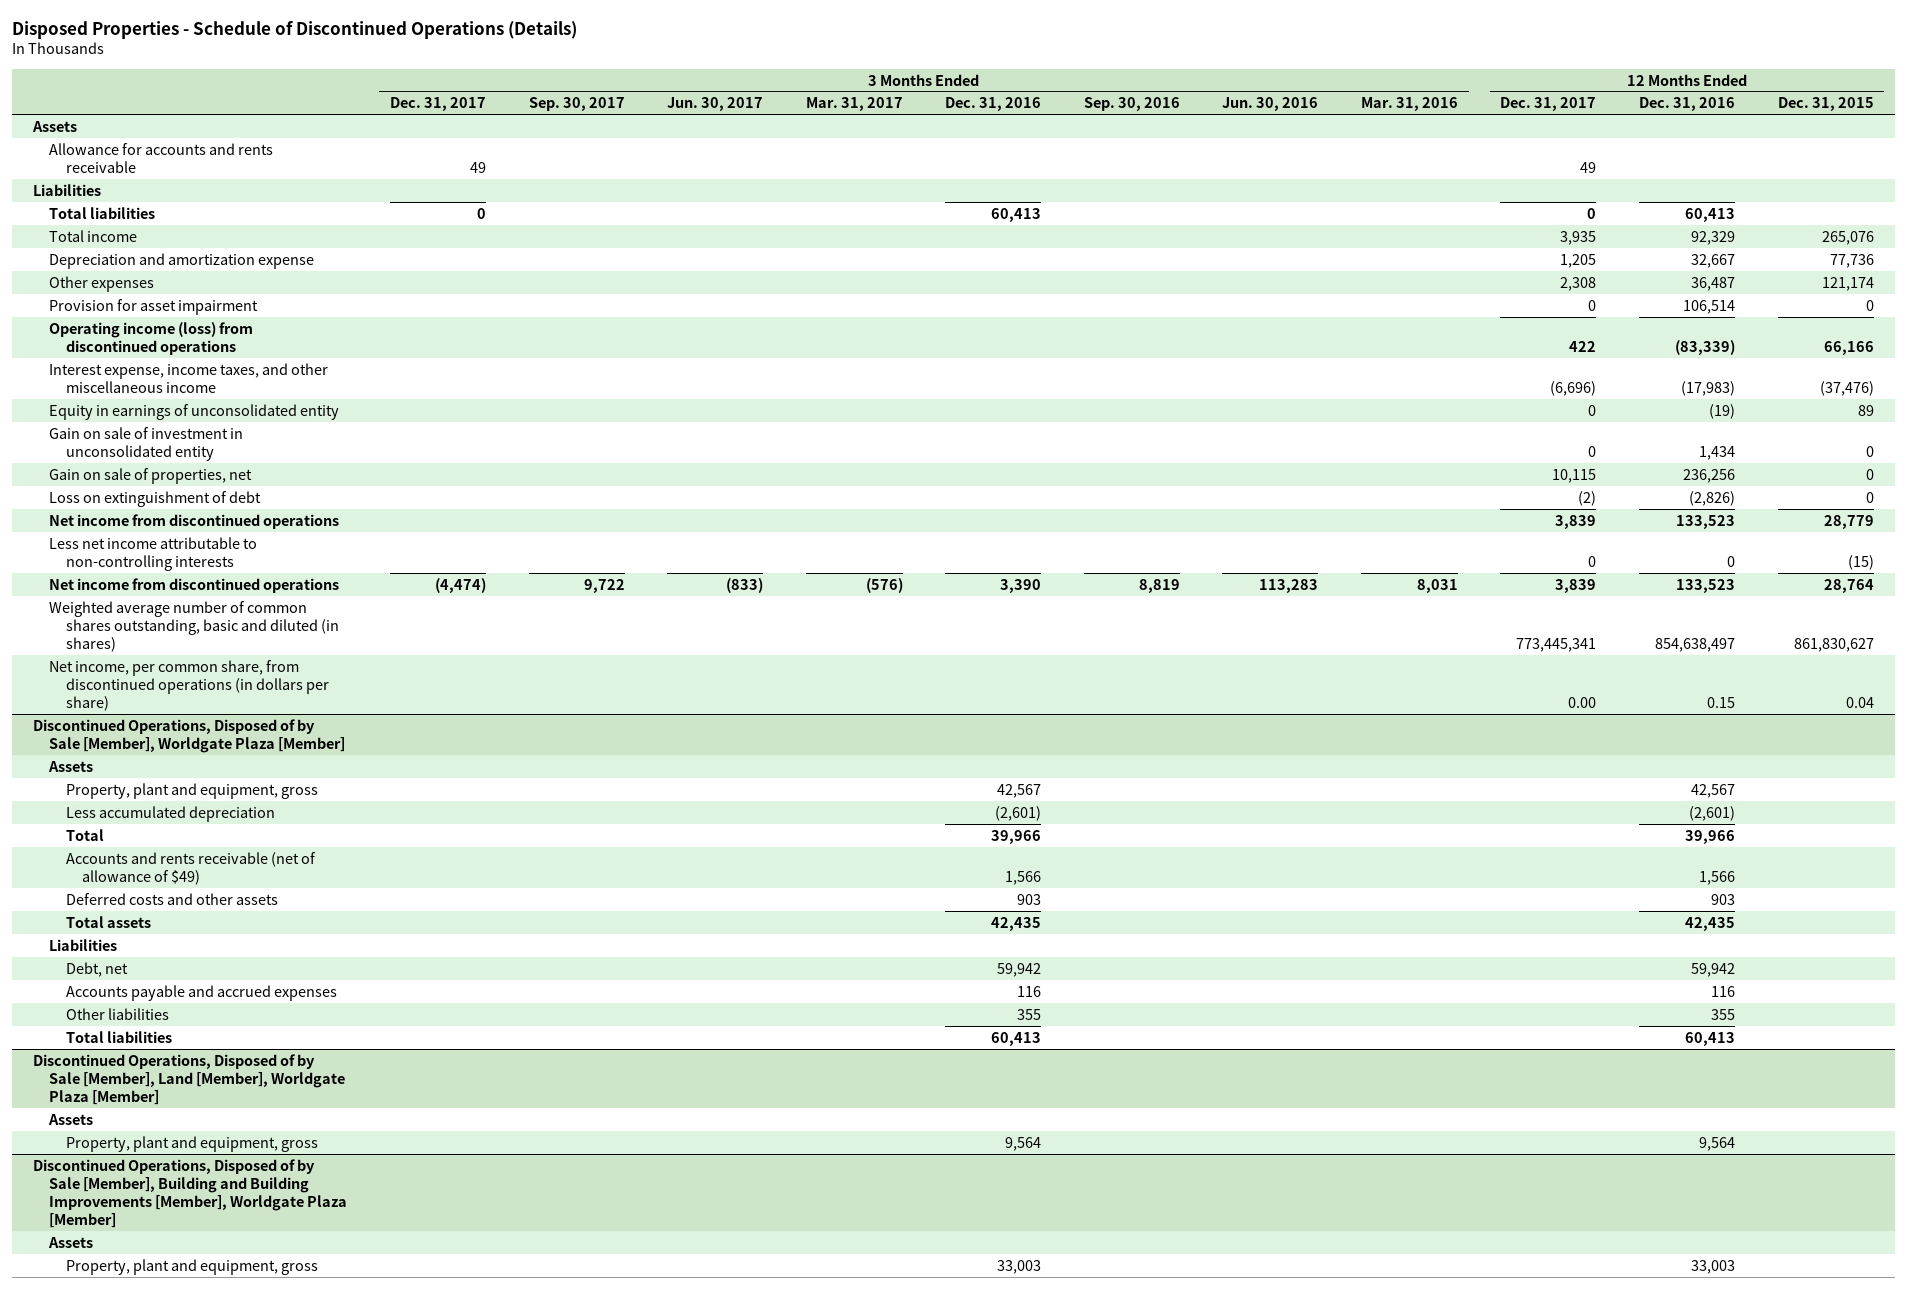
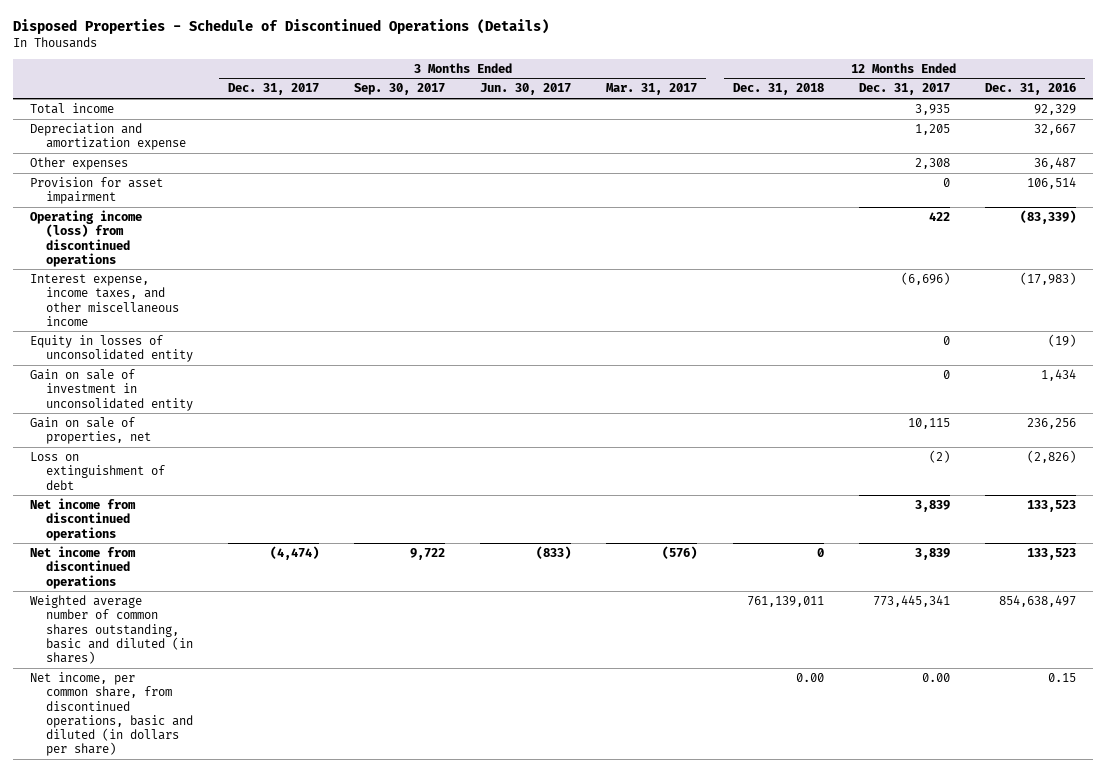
[945,97,1042,112] Dec. 31, 2016 -> none
[1083,97,1180,112] Sep. 30, 2016 -> none
[1222,97,1319,112] Jun. 30, 2016 -> none
[1360,97,1458,112] Mar. 31, 2016 -> none
[1777,97,1874,112] Dec. 31, 2015 -> none
none -> [732,83,824,96] Dec. 31, 2018
[32,120,78,132] Assets -> none
[49,142,274,173] Allowance for accounts and rents receivable -> none
[33,183,102,196] Liabilities -> none
[49,206,156,219] Total liabilities -> none
[49,403,340,420] Equity in earnings of unconsolidated entity -> [30,334,193,363] Equity in losses of unconsolidated entity
[49,536,258,571] Less net income attributable to non-controlling interests -> none
[33,718,346,753] Discontinued Operations, Disposed of by Sale [Member], Worldgate Plaza [Member] -> none
[48,760,94,772] Assets -> none
[65,782,318,799] Property, plant and equipment, gross -> none
[65,805,275,822] Less accumulated depreciation -> none
[65,828,104,841] Total -> none
[65,851,316,885] Accounts and rents receivable (net of allowance of $49) -> none
[65,892,278,905] Deferred costs and other assets -> none
[65,915,151,928] Total assets -> none
[49,938,118,951] Liabilities -> none
[65,961,128,977] Debt, net -> none
[65,984,337,1001] Accounts payable and accrued expenses -> none
[65,1007,169,1020] Other liabilities -> none
[65,1030,172,1043] Total liabilities -> none
[33,1053,346,1105] Discontinued Operations, Disposed of by Sale [Member], Land [Member], Worldgate Plaza [Member] -> none
[48,1113,94,1125] Assets -> none
[65,1135,318,1152] Property, plant and equipment, gross -> none
[33,1158,348,1228] Discontinued Operations, Disposed of by Sale [Member], Building and Building Improvements [Member], Worldgate Plaza [Member] -> none
[48,1236,94,1248] Assets -> none
[65,1258,318,1275] Property, plant and equipment, gross -> none
[49,659,329,711] Net income, per common share, from discontinued operations (in dollars per share) -> [30,671,193,757] Net income, per common share, from discontinued operations, basic and diluted (in dollars per share)

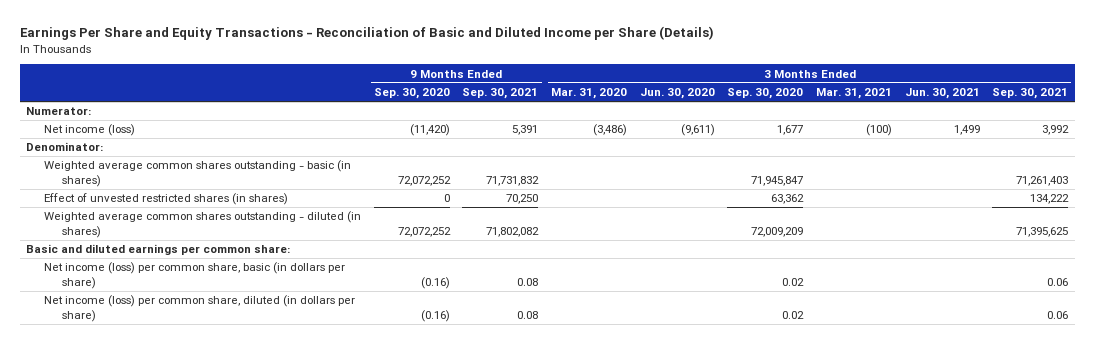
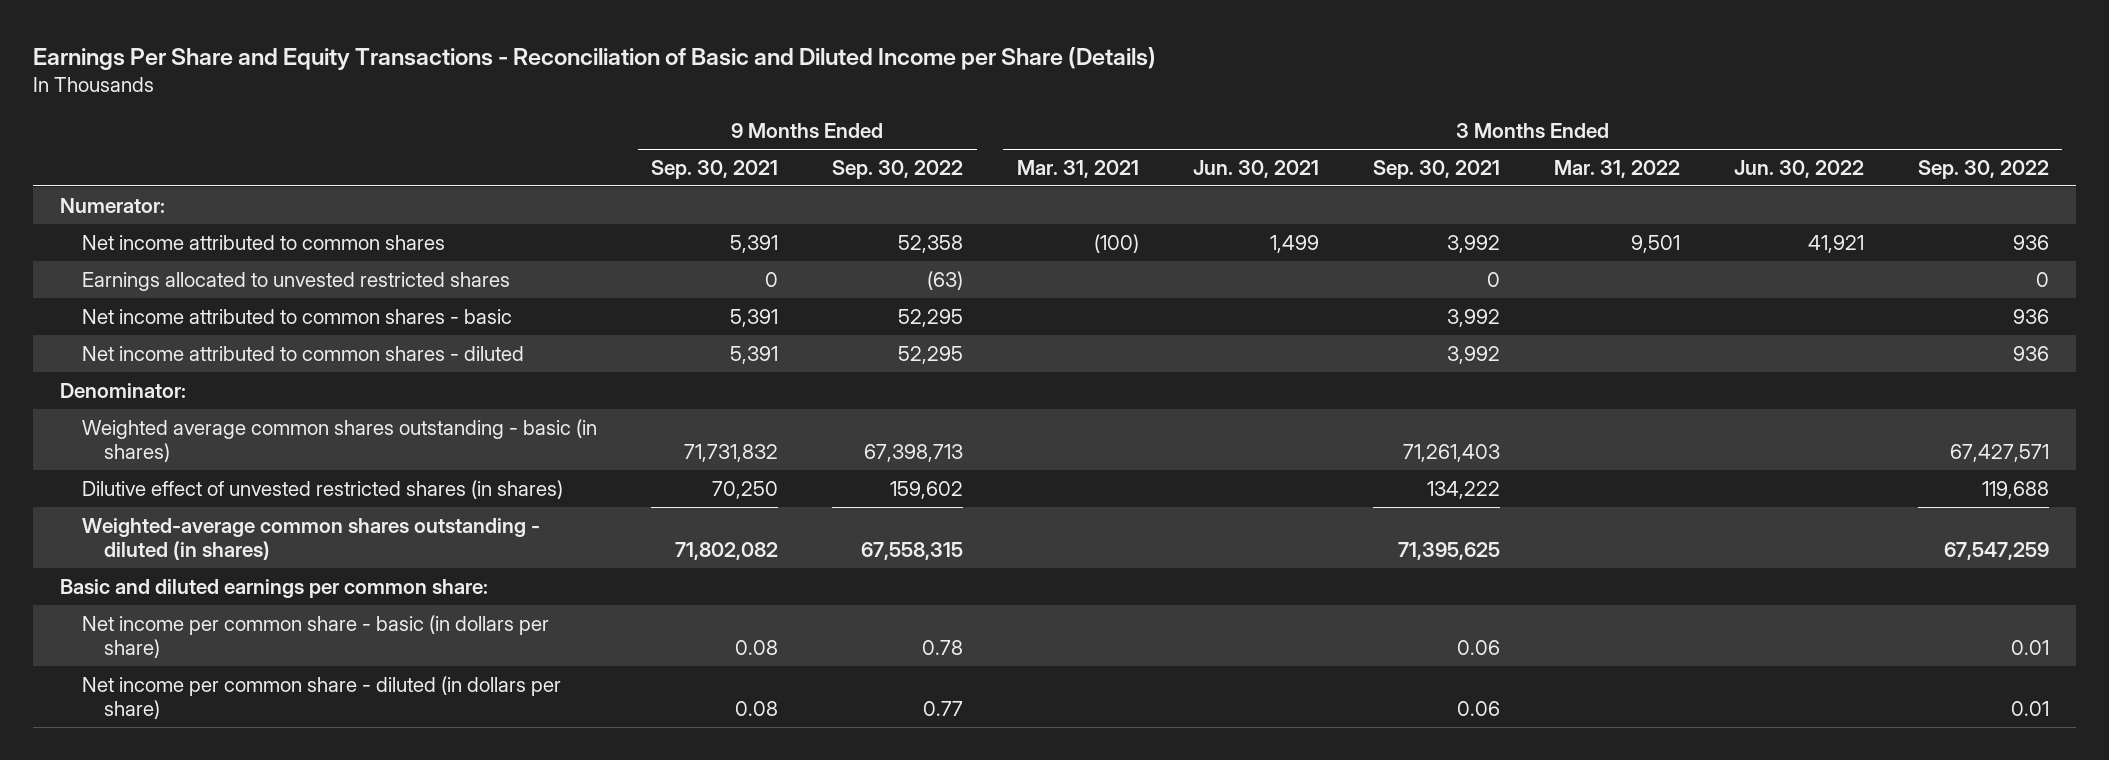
[373,87,450,99] Sep. 30, 2020 -> none
[551,87,628,99] Mar. 31, 2020 -> none
[639,87,715,99] Jun. 30, 2020 -> none
[727,87,804,99] Sep. 30, 2020 -> none
none -> [832,159,964,179] Sep. 30, 2022
none -> [1553,159,1680,178] Mar. 31, 2022
none -> [1733,159,1864,178] Jun. 30, 2022
none -> [1917,159,2049,179] Sep. 30, 2022
[44,124,136,137] Net income (loss) -> [82,234,446,250] Net income attributed to common shares
none -> [82,271,511,291] Earnings allocated to unvested restricted shares
none -> [82,308,513,324] Net income attributed to common shares - basic
none -> [82,345,525,361] Net income attributed to common shares - diluted
[44,193,289,206] Effect of unvested restricted shares (in shares) -> [82,479,564,499] Dilutive effect of unvested restricted shares (in shares)
[44,211,362,238] Weighted average common shares outstanding - diluted (in shares) -> [82,517,541,561] Weighted-average common shares outstanding - diluted (in shares)
[44,262,346,289] Net income (loss) per common share, basic (in dollars per share) -> [82,614,550,659] Net income per common share - basic (in dollars per share)
[44,295,356,322] Net income (loss) per common share, diluted (in dollars per share) -> [82,675,562,720] Net income per common share - diluted (in dollars per share)

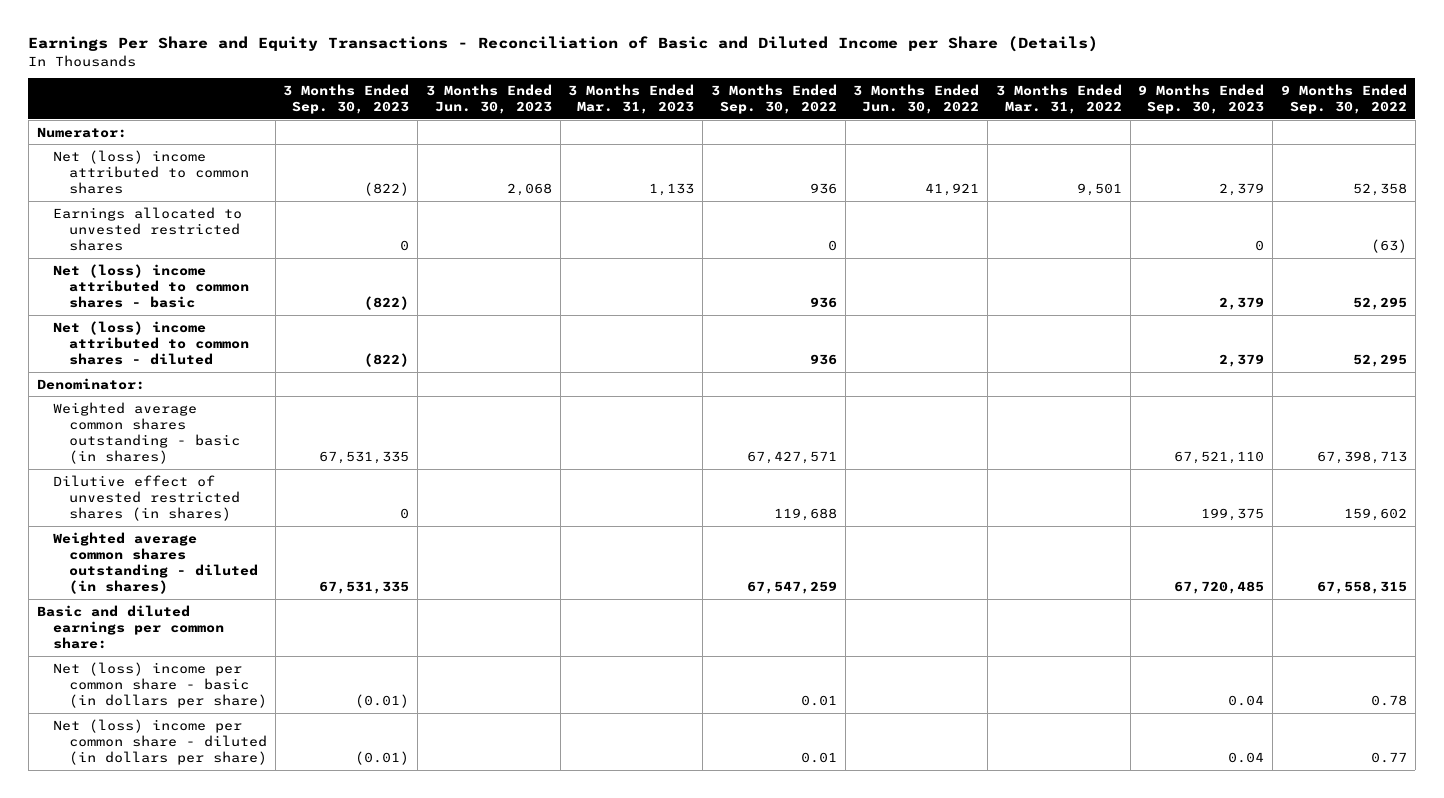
[651,159,779,179] Sep. 30, 2021 -> none
[1016,159,1139,178] Mar. 31, 2021 -> none
[1192,159,1319,178] Jun. 30, 2021 -> none
[1372,159,1500,179] Sep. 30, 2021 -> none
none -> [283,83,410,115] 3 Months Ended Sep. 30, 2023
none -> [425,83,552,115] 3 Months Ended Jun. 30, 2023
none -> [568,83,695,115] 3 Months Ended Mar. 31, 2023
none -> [1138,83,1265,115] 9 Months Ended Sep. 30, 2023
[82,234,446,250] Net income attributed to common shares -> [52,149,249,194] Net (loss) income attributed to common shares
[82,308,513,324] Net income attributed to common shares - basic -> [52,263,249,308] Net (loss) income attributed to common shares - basic
[82,345,525,361] Net income attributed to common shares - diluted -> [52,320,249,365] Net (loss) income attributed to common shares - diluted
[82,517,541,561] Weighted-average common shares outstanding - diluted (in shares) -> [52,531,258,595] Weighted average common shares outstanding - diluted (in shares)
[82,614,550,659] Net income per common share - basic (in dollars per share) -> [52,661,267,708] Net (loss) income per common share - basic (in dollars per share)
[82,675,562,720] Net income per common share - diluted (in dollars per share) -> [52,718,267,765] Net (loss) income per common share - diluted (in dollars per share)

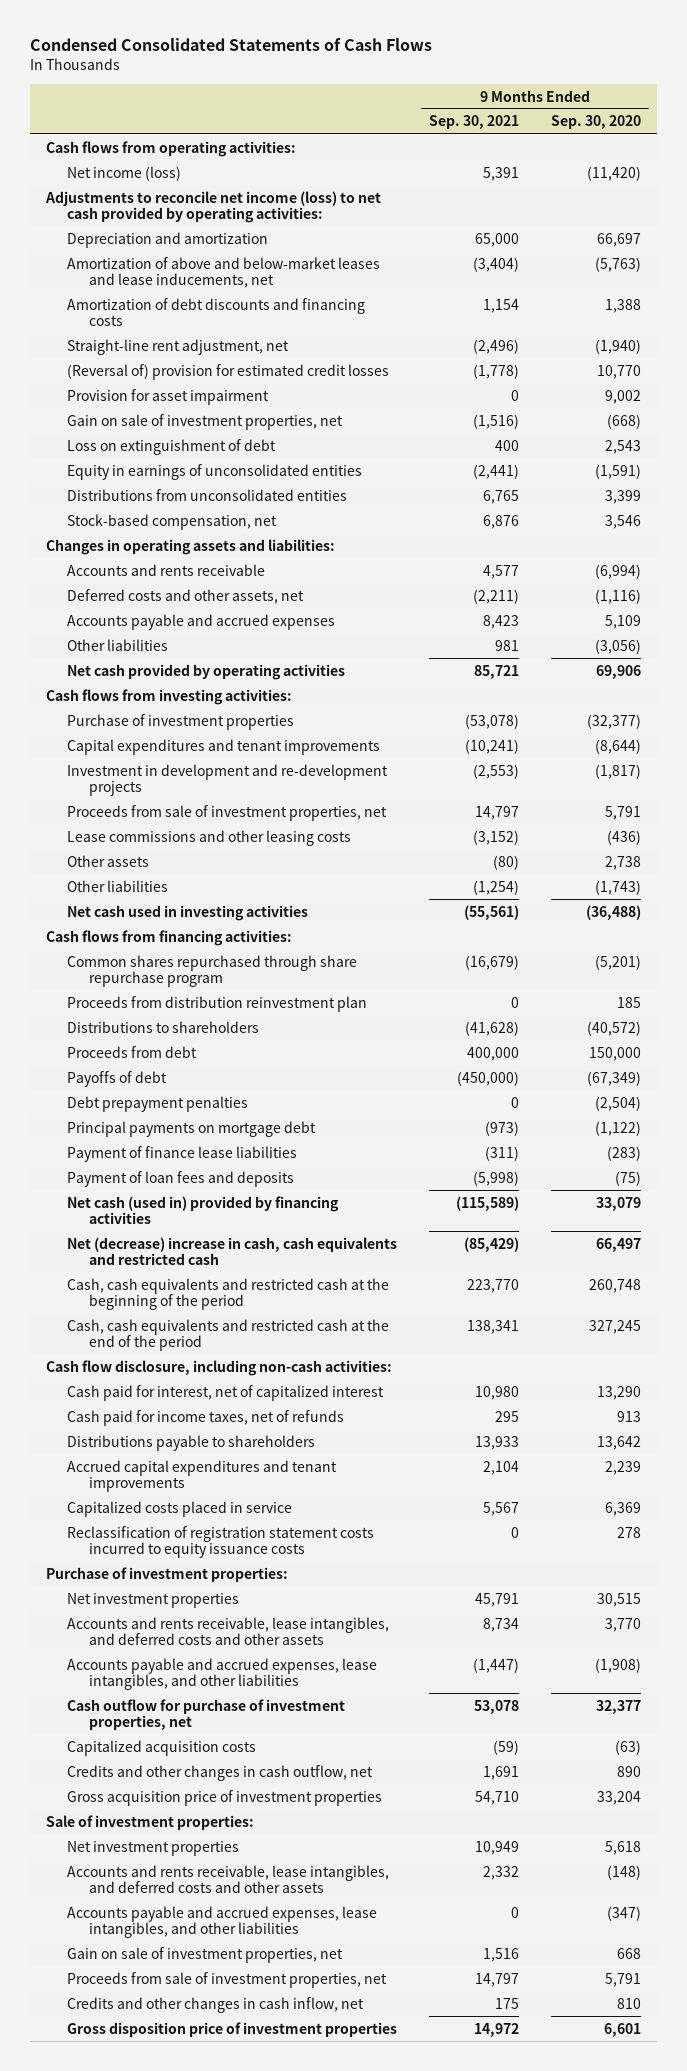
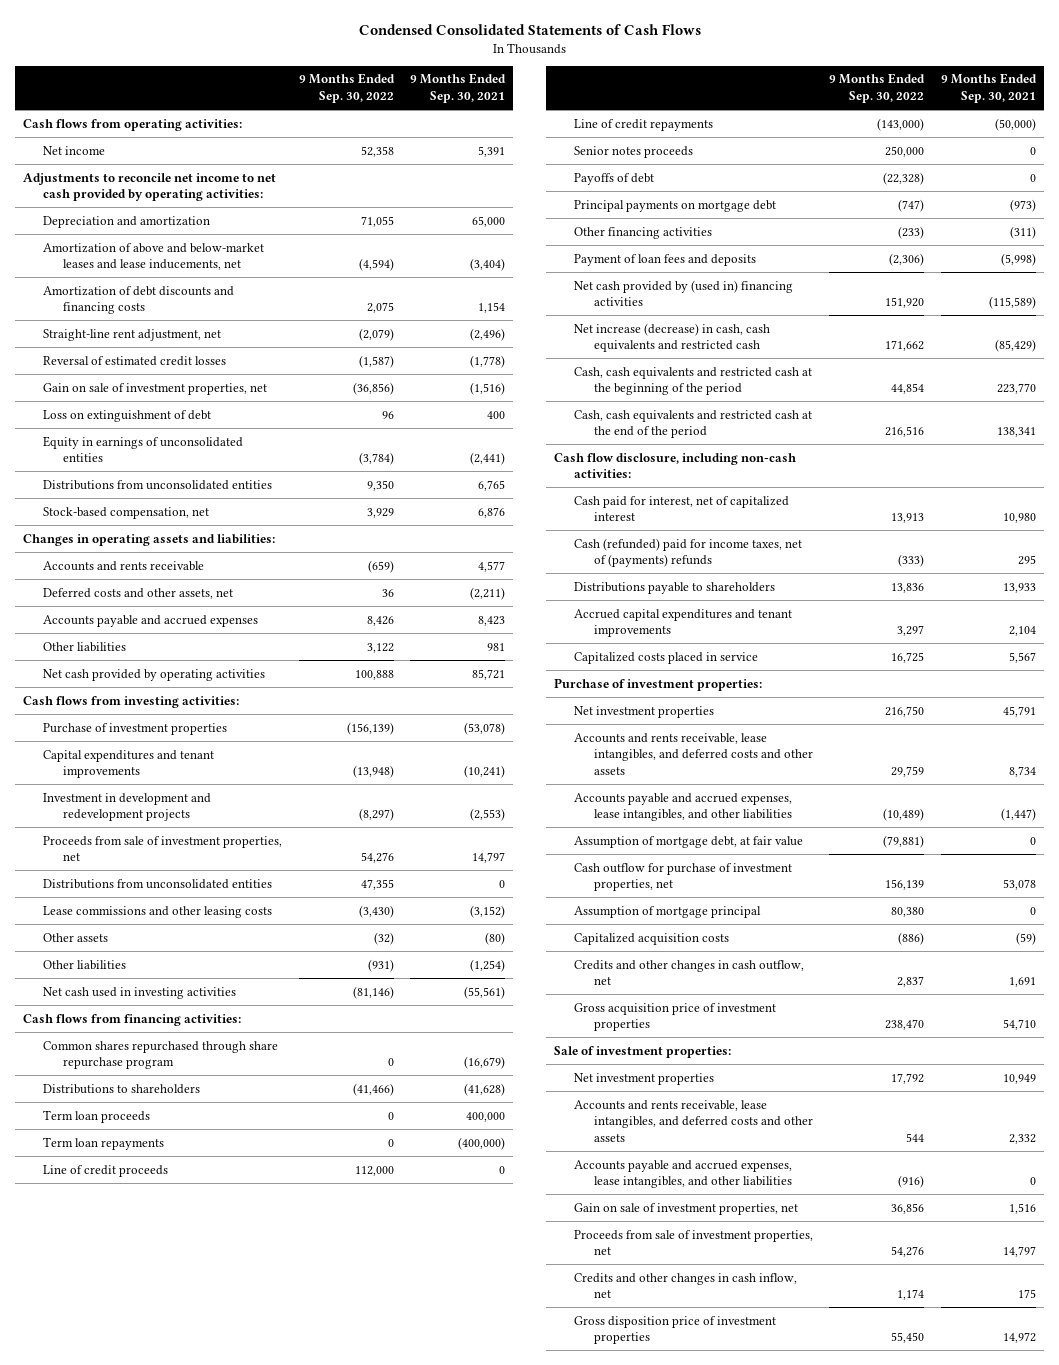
[551,115,642,130] Sep. 30, 2020 -> none
none -> [298,73,395,103] 9 Months Ended Sep. 30, 2022
[67,165,182,181] Net income (loss) -> [43,145,106,155] Net income
[44,190,381,223] Adjustments to reconcile net income (loss) to net cash provided by operating activities: -> [23,172,277,202] Adjustments to reconcile net income to net cash provided by operating activities:
[67,388,270,405] Provision for asset impairment -> none
[67,363,390,380] (Reversal of) provision for estimated credit losses -> [43,355,227,366] Reversal of estimated credit losses
[67,763,389,796] Investment in development and re-development projects -> [43,792,212,822] Investment in development and redevelopment projects
none -> [43,878,273,889] Distributions from unconsolidated entities
[67,995,368,1012] Proceeds from distribution reinvestment plan -> none
[67,1095,249,1112] Debt prepayment penalties -> none
[67,1045,198,1058] Proceeds from debt -> [43,1109,151,1123] Term loan proceeds
none -> [43,1136,165,1150] Term loan repayments
none -> [43,1164,169,1177] Line of credit proceeds
none -> [573,118,713,131] Line of credit repayments
none -> [573,145,693,158] Senior notes proceeds
[457,1070,520,1086] (450,000) -> [1029,173,1036,182] 0
[67,1145,298,1162] Payment of finance lease liabilities -> [573,226,712,239] Other financing activities
[67,1195,340,1224] Net cash (used in) provided by financing activities -> [573,279,793,307] Net cash provided by (used in) financing activities
[67,1236,398,1265] Net (decrease) increase in cash, cash equivalents and restricted cash -> [573,322,770,353] Net increase (decrease) in cash, cash equivalents and restricted cash
[67,1409,345,1426] Cash paid for income taxes, net of refunds -> [573,537,802,568] Cash (refunded) paid for income taxes, net of (payments) refunds
[67,1525,375,1558] Reclassification of registration statement costs incurred to equity issuance costs -> none
none -> [573,835,803,848] Assumption of mortgage debt, at fair value
none -> [573,905,761,918] Assumption of mortgage principal

